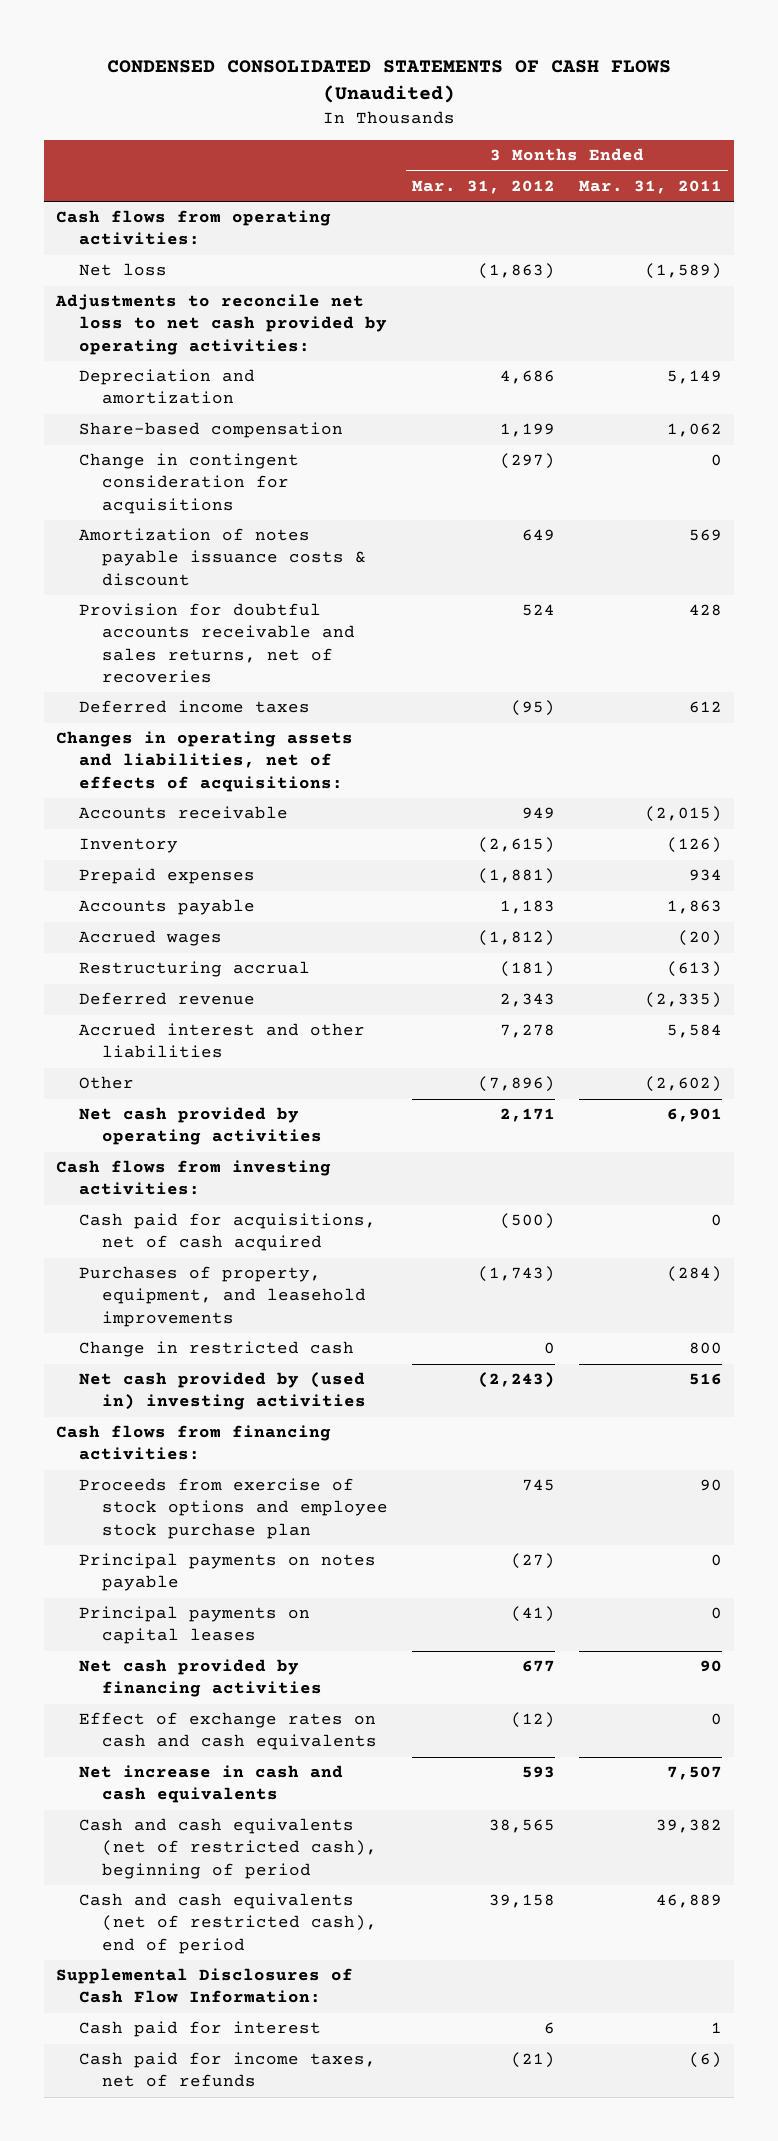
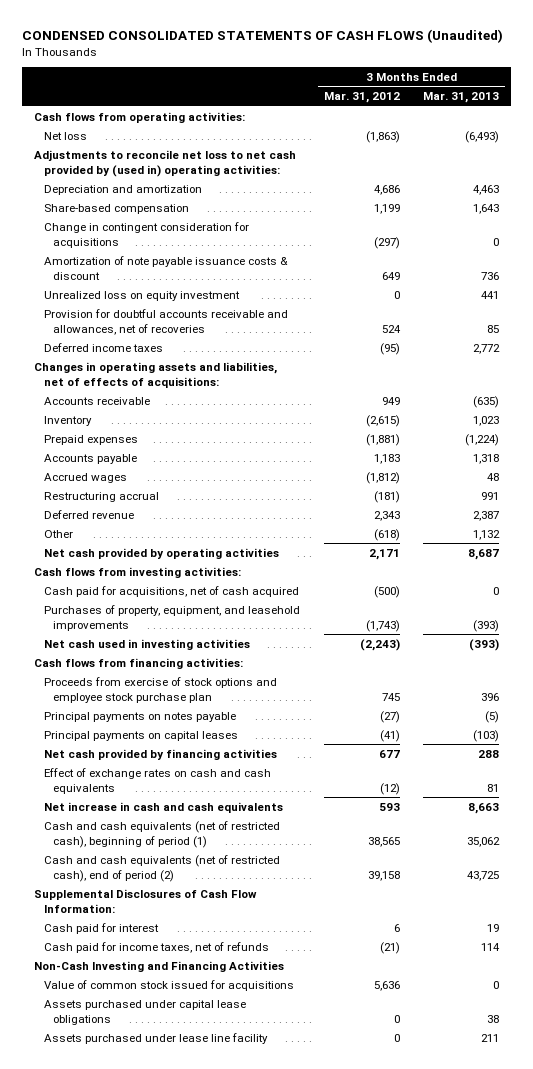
[578,180,722,195] Mar. 31, 2011 -> none
none -> [423,92,500,104] Mar. 31, 2013
[55,294,388,355] Adjustments to reconcile net loss to net cash provided by operating activities: -> [33,149,296,177] Adjustments to reconcile net loss to net cash provided by (used in) operating activities:
[79,528,366,586] Amortization of notes payable issuance costs & discount -> [43,255,288,280] Amortization of note payable issuance costs & discount
none -> [43,290,240,301] Unrealized loss on equity investment
[79,603,355,683] Provision for doubtful accounts receivable and sales returns, net of recoveries -> [43,308,288,335] Provision for doubtful accounts receivable and allowances, net of recoveries
[79,1023,366,1059] Accrued interest and other liabilities -> none
[477,1076,555,1093] (7,896) -> [373,528,400,541] (618)
[79,1341,355,1358] Change in restricted cash -> none
[79,1372,366,1411] Net cash provided by (used in) investing activities -> [43,638,250,650] Net cash used in investing activities
[79,1818,377,1879] Cash and cash equivalents (net of restricted cash), beginning of period -> [43,820,280,848] Cash and cash equivalents (net of restricted cash), beginning of period (1)
[79,1893,377,1954] Cash and cash equivalents (net of restricted cash), end of period -> [43,854,280,882] Cash and cash equivalents (net of restricted cash), end of period (2)
none -> [33,960,284,972] Non-Cash Investing and Financing Activities
none -> [43,979,294,991] Value of common stock issued for acquisitions
none -> [43,999,246,1025] Assets purchased under capital lease obligations
none -> [43,1032,268,1044] Assets purchased under lease line facility

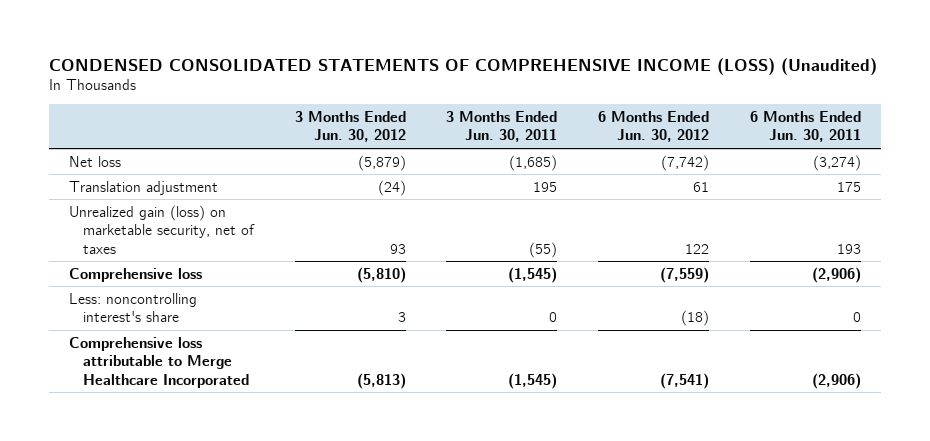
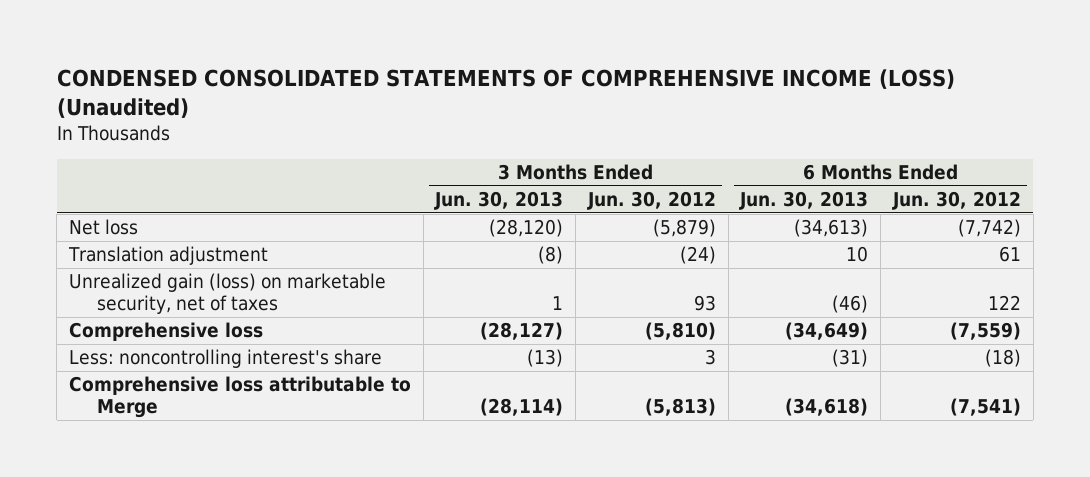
[446,110,558,143] 3 Months Ended Jun. 30, 2011 -> none
[749,110,861,143] 6 Months Ended Jun. 30, 2011 -> none
none -> [434,191,564,211] Jun. 30, 2013
none -> [739,191,869,211] Jun. 30, 2013
[68,336,249,388] Comprehensive loss attributable to Merge Healthcare Incorporated -> [68,376,411,419] Comprehensive loss attributable to Merge

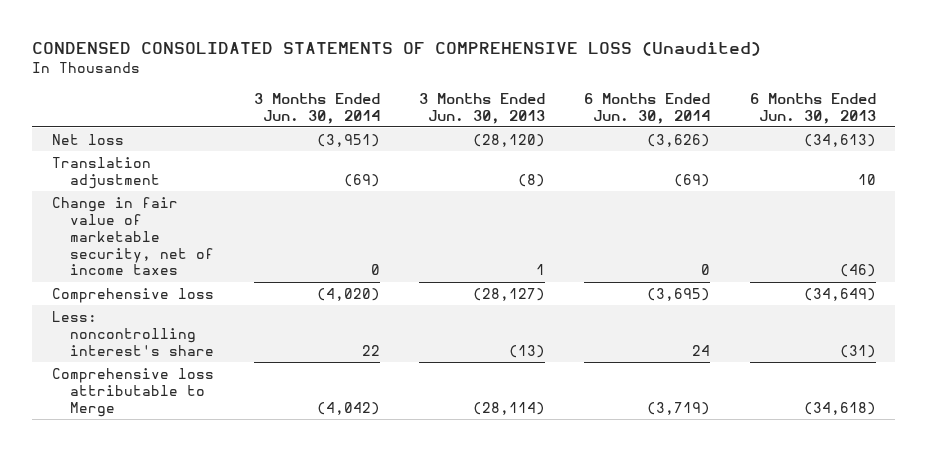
[56,68,955,118] CONDENSED CONSOLIDATED STATEMENTS OF COMPREHENSIVE INCOME (LOSS) (Unaudited) -> [32,41,762,56] CONDENSED CONSOLIDATED STATEMENTS OF COMPREHENSIVE LOSS (Unaudited)
[586,191,716,211] Jun. 30, 2012 -> none
[891,191,1021,211] Jun. 30, 2012 -> none
none -> [253,92,380,124] 3 Months Ended Jun. 30, 2014
none -> [584,92,711,124] 6 Months Ended Jun. 30, 2014
[68,273,386,315] Unrealized gain (loss) on marketable security, net of taxes -> [51,196,215,276] Change in fair value of marketable security, net of income taxes

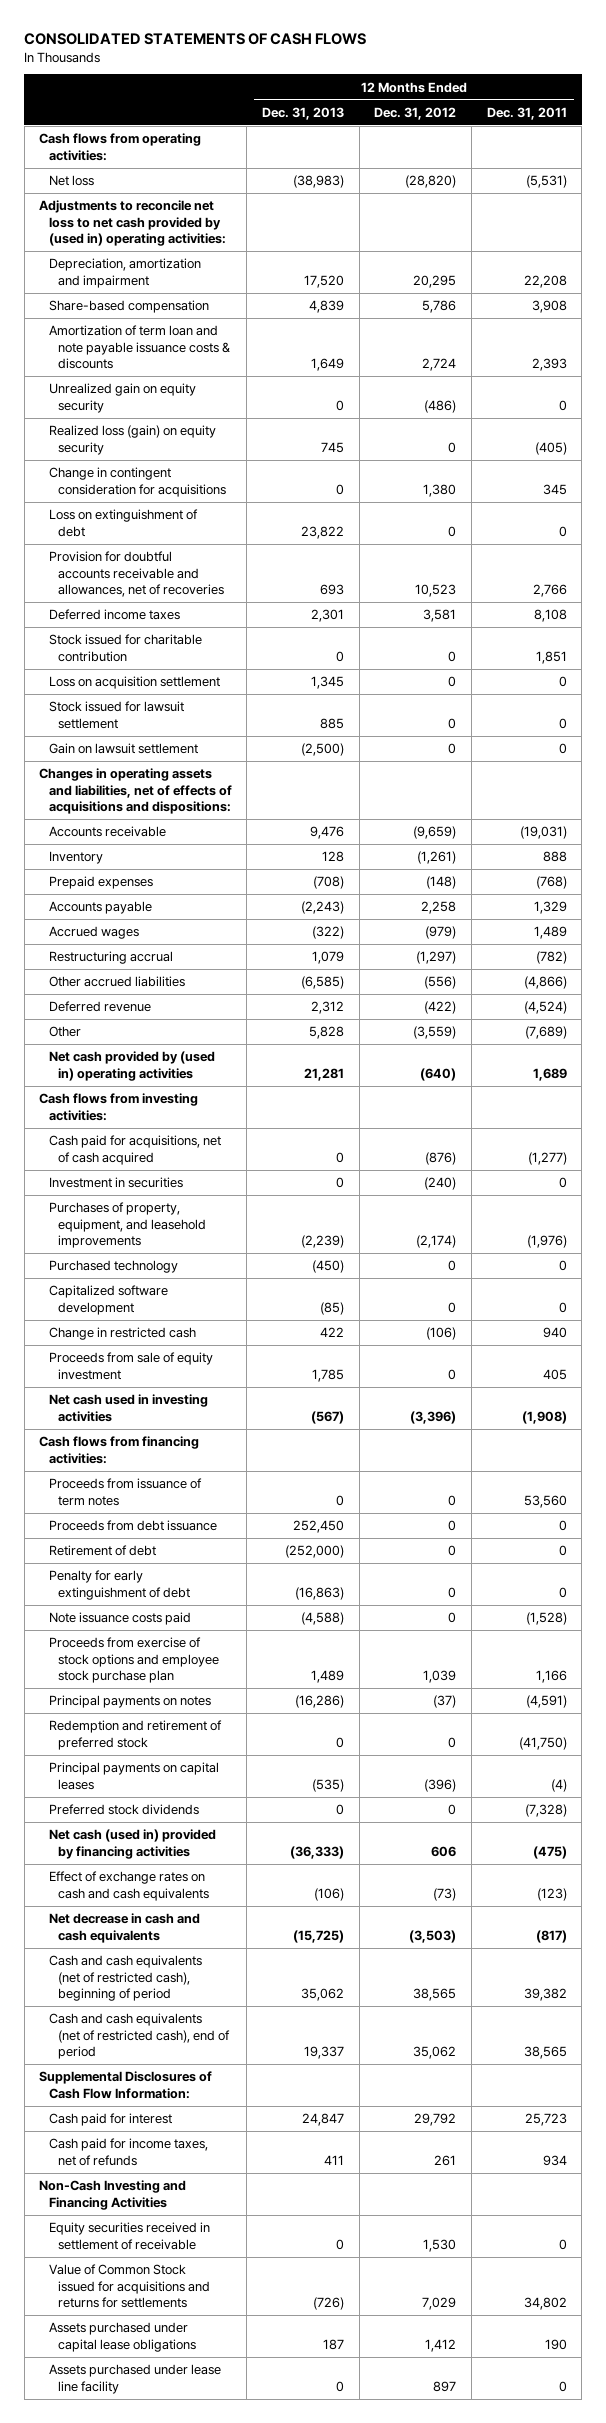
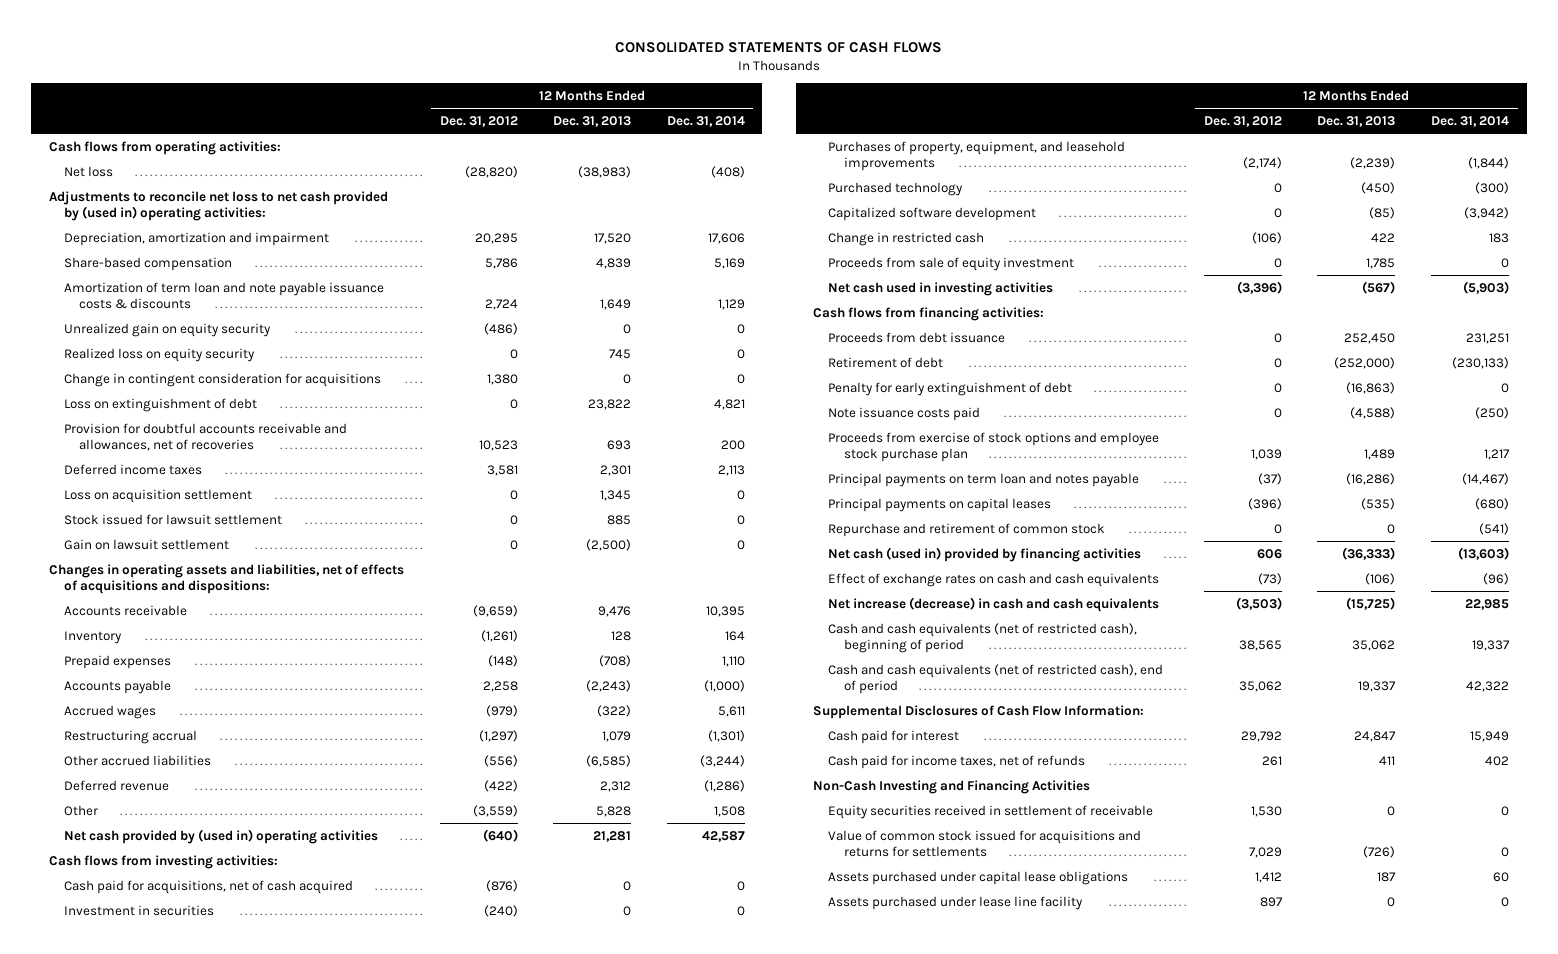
[486,106,567,120] Dec. 31, 2011 -> none
none -> [666,115,745,127] Dec. 31, 2014
[48,425,216,455] Realized loss (gain) on equity security -> [64,347,256,362] Realized loss on equity security
[48,634,202,662] Stock issued for charitable contribution -> none
[48,1478,202,1506] Proceeds from issuance of term notes -> none
[48,1720,222,1750] Redemption and retirement of preferred stock -> none
[48,1695,211,1709] Principal payments on notes -> [828,472,1140,487] Principal payments on term loan and notes payable
[48,1804,199,1816] Preferred stock dividends -> none
none -> [828,522,1106,537] Repurchase and retirement of common stock
[48,1913,200,1943] Net decrease in cash and cash equivalents -> [828,596,1160,612] Net increase (decrease) in cash and cash equivalents
[48,2264,211,2308] Value of Common Stock issued for acquisitions and returns for settlements -> [828,829,1142,857] Value of common stock issued for acquisitions and returns for settlements

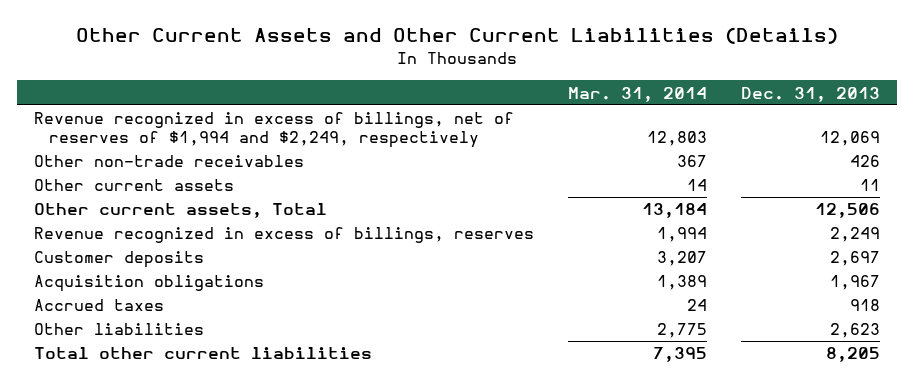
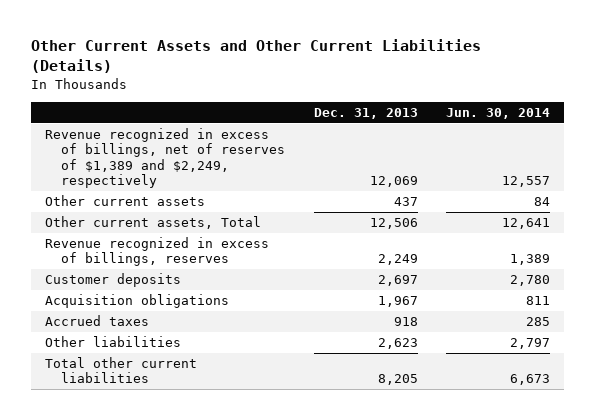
[567,86,707,102] Mar. 31, 2014 -> none
none -> [445,107,550,119] Jun. 30, 2014
[34,155,305,168] Other non-trade receivables -> none
[34,112,515,149] Revenue recognized in excess of billings, net of reserves of $1,994 and $2,249, respectively -> [45,128,286,189] Revenue recognized in excess of billings, net of reserves of $1,389 and $2,249, respectively
[859,179,880,192] 11 -> [393,197,418,207] 437

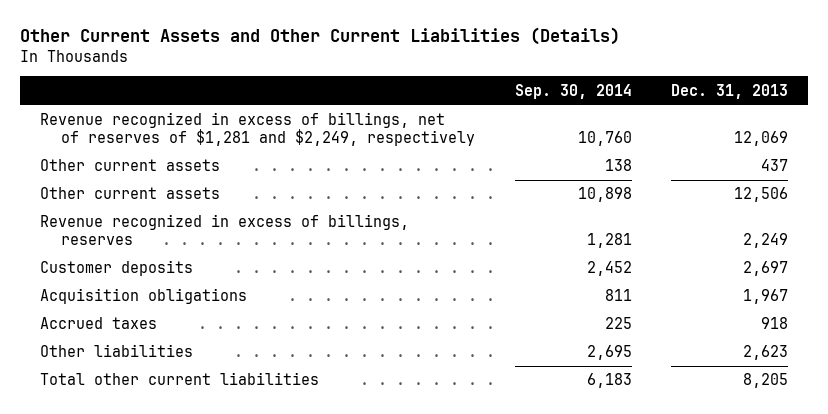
[445,107,550,119] Jun. 30, 2014 -> none
none -> [514,83,632,99] Sep. 30, 2014
[45,128,286,189] Revenue recognized in excess of billings, net of reserves of $1,389 and $2,249, respectively -> [39,112,476,147] Revenue recognized in excess of billings, net of reserves of $1,281 and $2,249, respectively
[45,216,262,230] Other current assets, Total -> [39,187,220,200] Other current assets

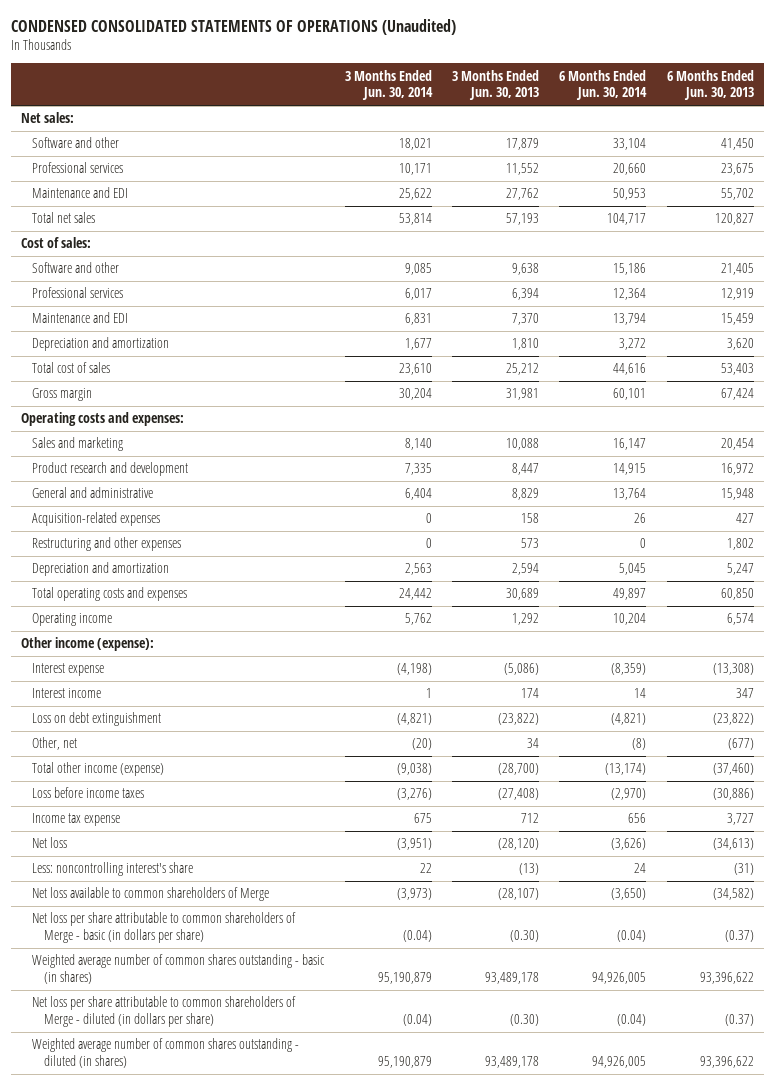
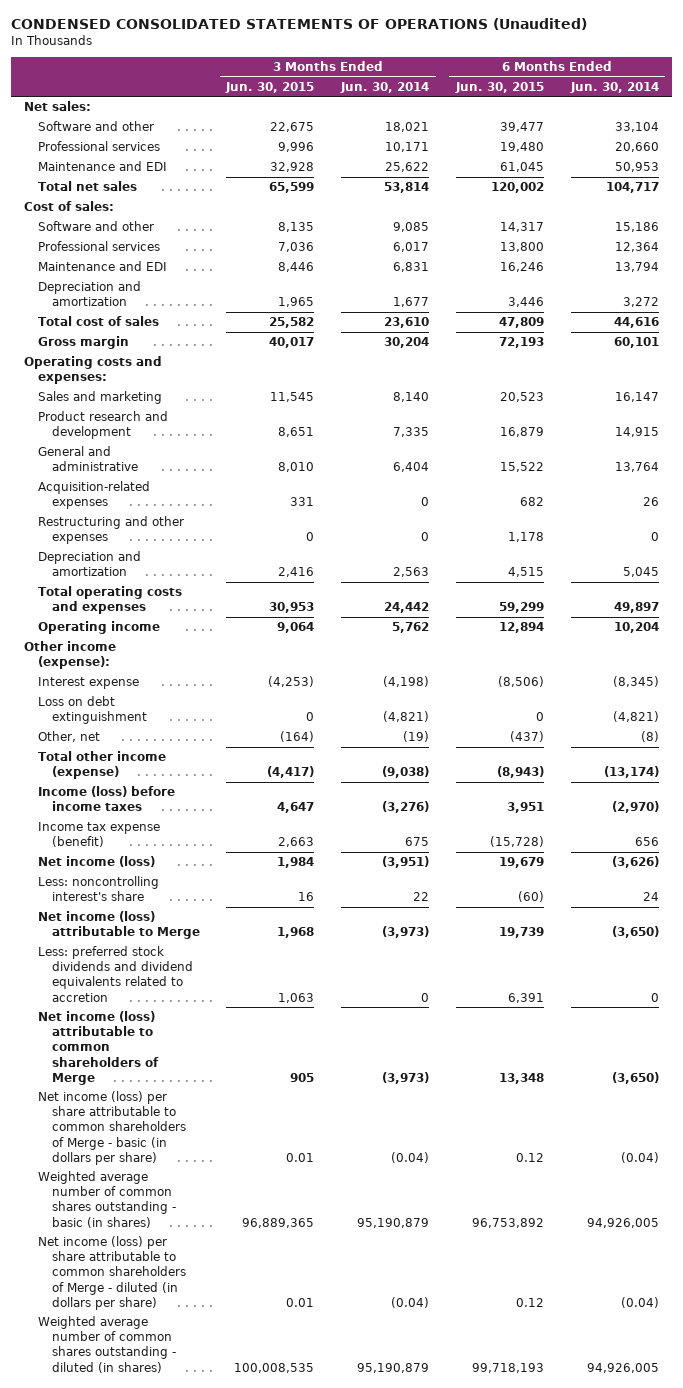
[451,69,539,101] 3 Months Ended Jun. 30, 2013 -> none
[666,69,754,101] 6 Months Ended Jun. 30, 2013 -> none
none -> [225,81,315,93] Jun. 30, 2015
none -> [454,81,544,93] Jun. 30, 2015
[32,688,102,699] Interest income -> none
[611,663,647,676] (8,359) -> [612,676,659,688] (8,345)
[411,738,432,751] (20) -> [403,731,430,743] (19)
[32,787,145,799] Loss before income taxes -> [37,786,175,812] Income (loss) before income taxes
[32,813,121,827] Income tax expense -> [37,822,160,848] Income tax expense (benefit)
[32,837,68,849] Net loss -> [37,856,155,868] Net income (loss)
none -> [37,911,200,940] Net income (loss) attributable to Merge
none -> [37,946,193,1002] Less: preferred stock dividends and dividend equivalents related to accretion
[32,887,270,902] Net loss available to common shareholders of Merge -> [37,1011,159,1085] Net income (loss) attributable to common shareholders of Merge
[32,912,297,943] Net loss per share attributable to common shareholders of Merge - basic (in dollars per share) -> [37,1091,186,1165] Net income (loss) per share attributable to common shareholders of Merge - basic (in dollars per share)
[32,996,297,1027] Net loss per share attributable to common shareholders of Merge - diluted (in dollars per share) -> [37,1236,186,1310] Net income (loss) per share attributable to common shareholders of Merge - diluted (in dollars per share)

